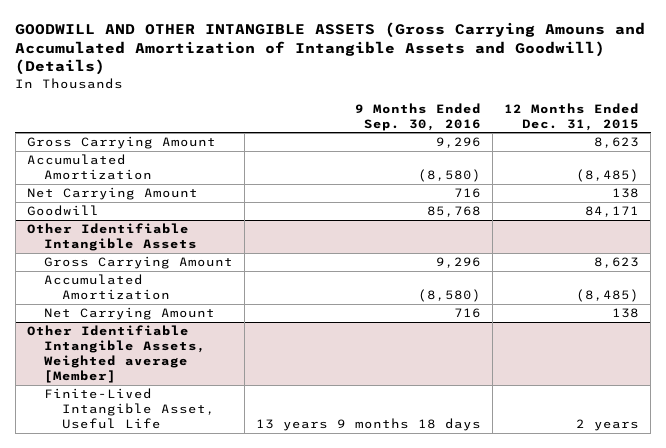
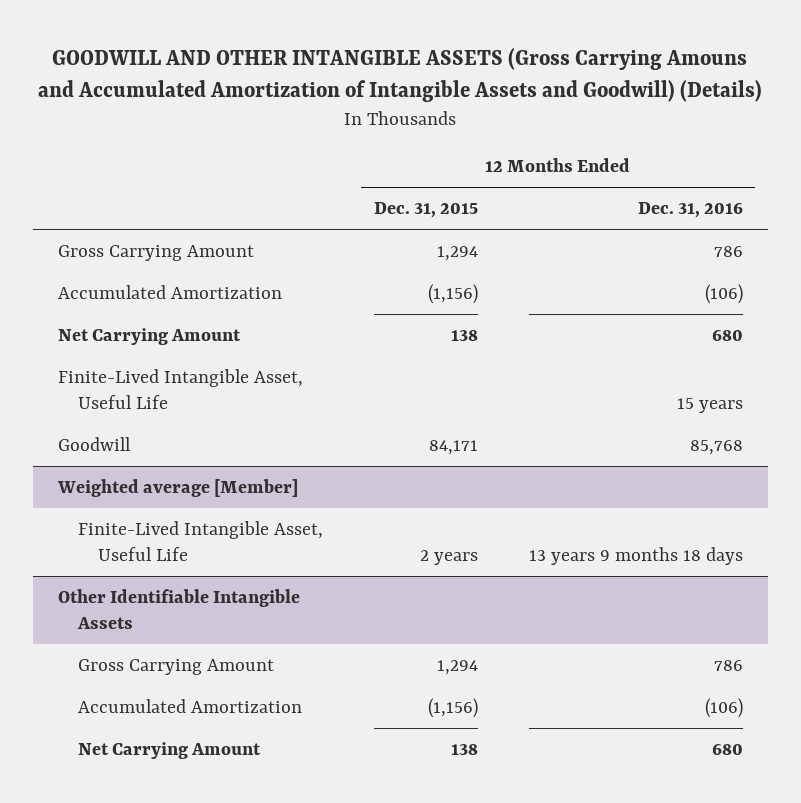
[355,102,482,131] 9 Months Ended Sep. 30, 2016 -> none
none -> [637,202,743,219] Dec. 31, 2016
[594,137,640,149] 8,623 -> [436,245,478,261] 1,294
[576,169,640,183] (8,485) -> [427,283,478,304] (1,156)
none -> [58,368,304,409] Finite-Lived Intangible Asset, Useful Life
none -> [57,478,299,497] Weighted average [Member]
none -> [77,520,323,561] Finite-Lived Intangible Asset, Useful Life
[594,257,640,269] 8,623 -> [436,659,478,675] 1,294
[576,289,640,303] (8,485) -> [427,697,478,718] (1,156)
[26,325,207,383] Other Identifiable Intangible Assets, Weighted average [Member] -> none
[44,388,215,429] Finite-Lived Intangible Asset, Useful Life -> none

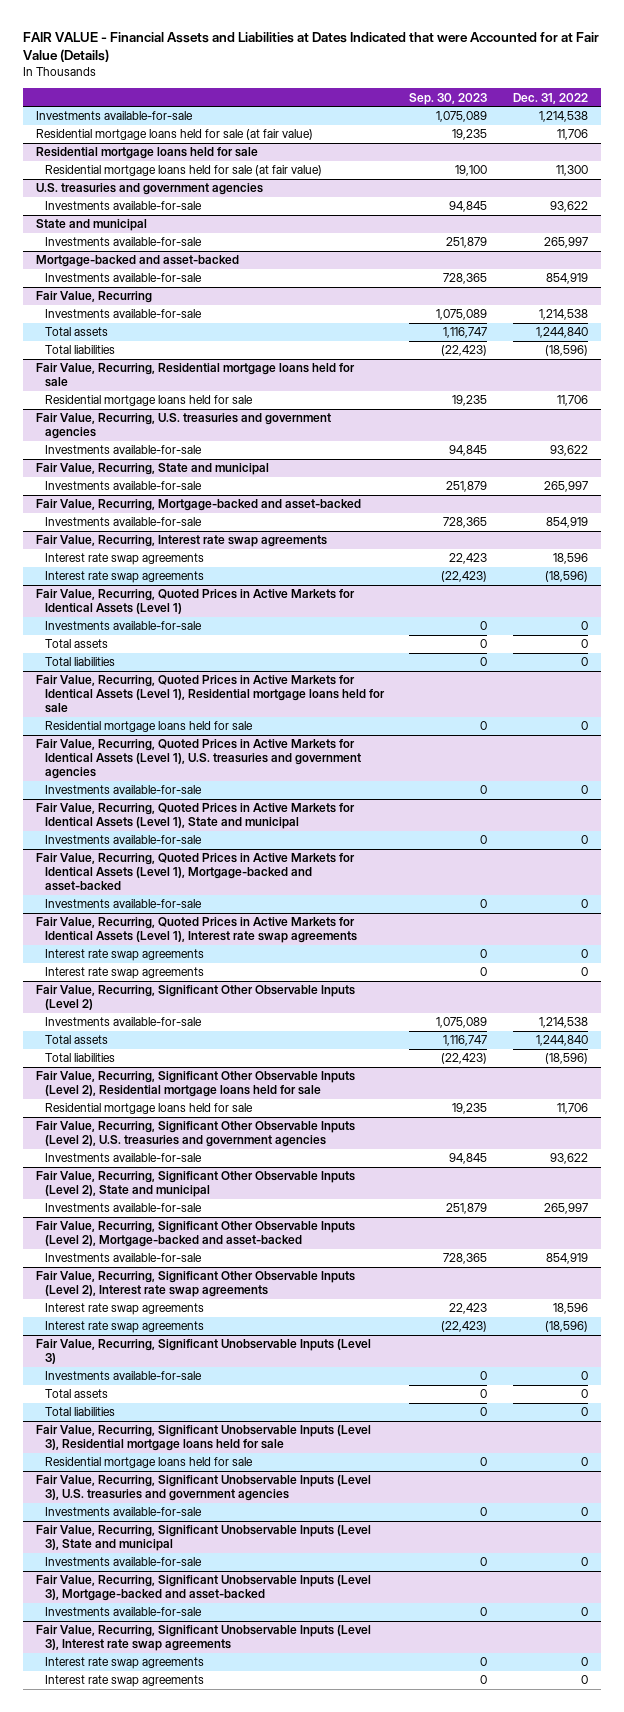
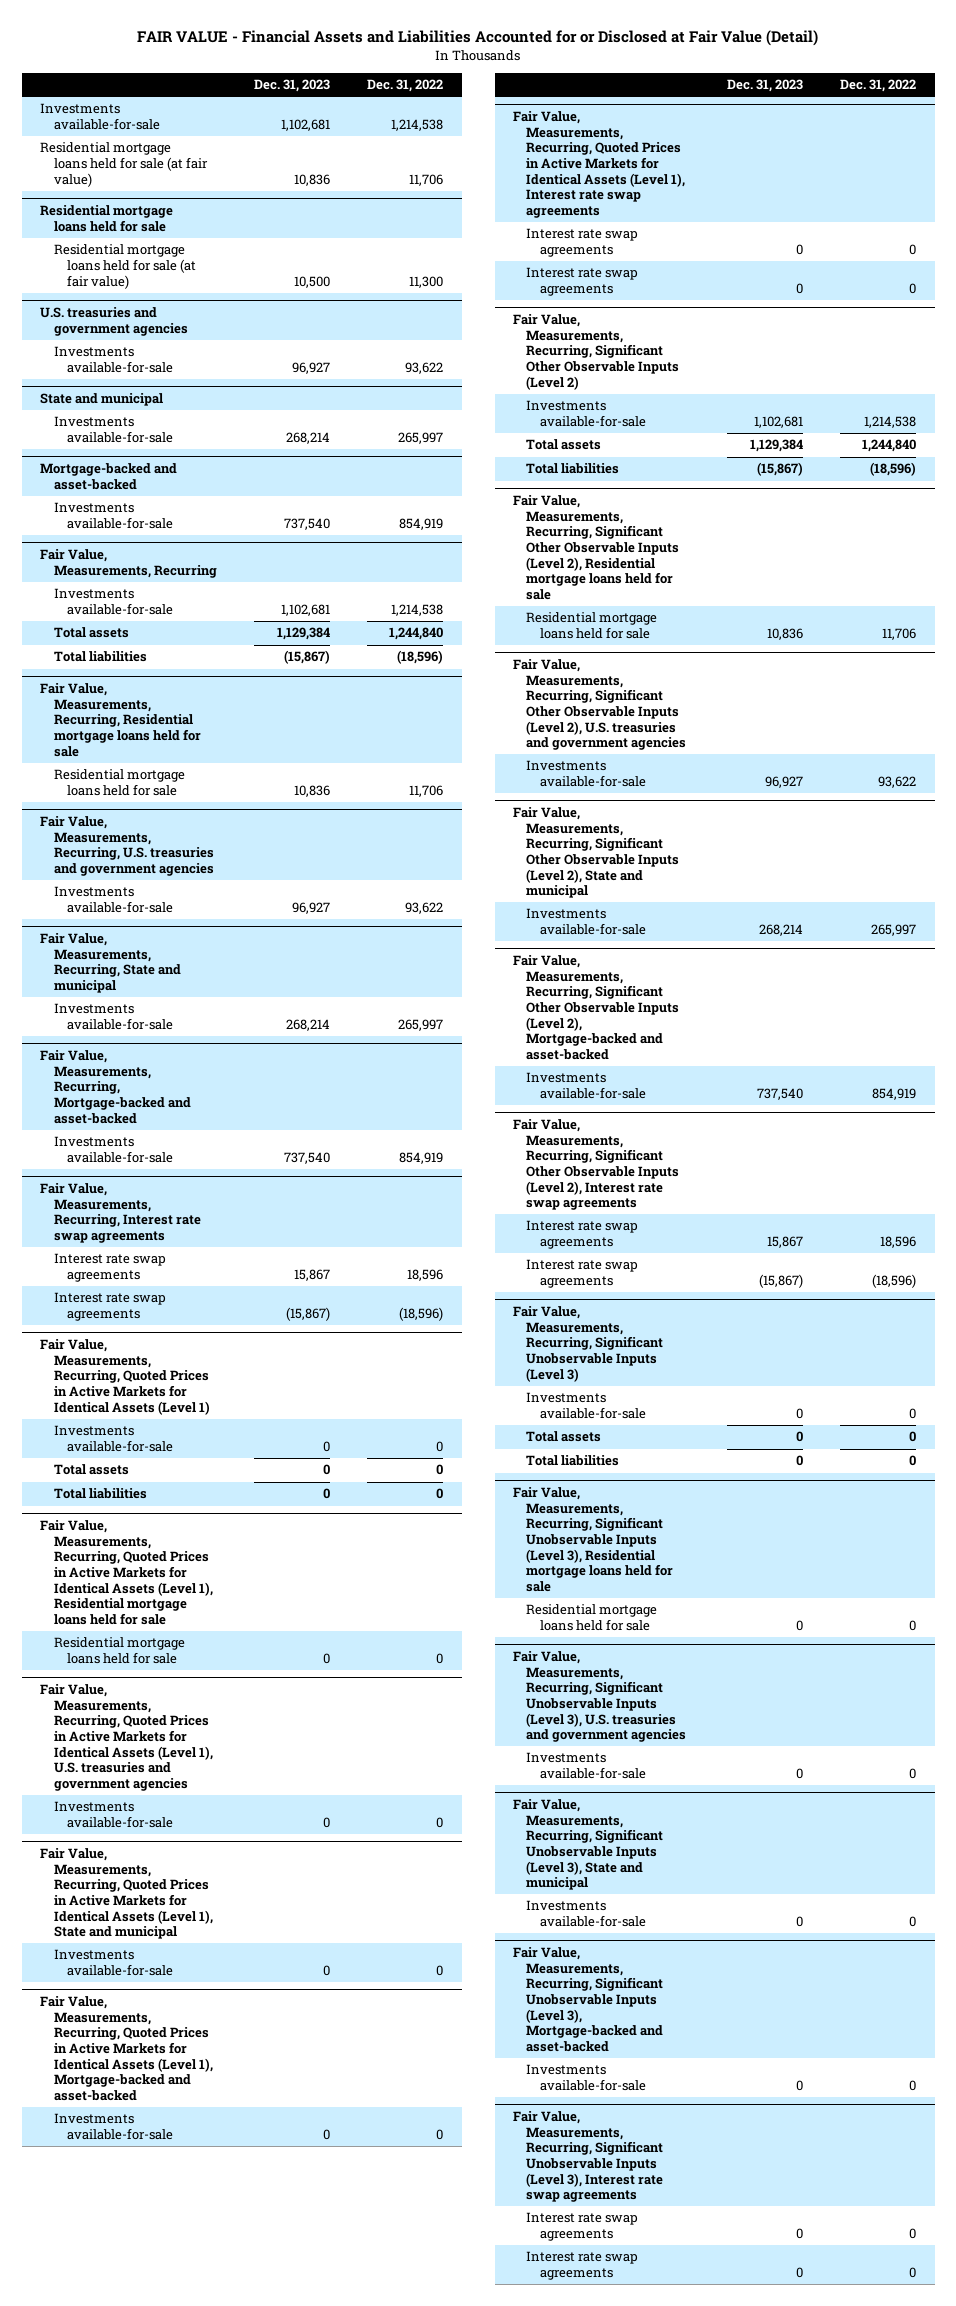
[23,31,600,63] FAIR VALUE - Financial Assets and Liabilities at Dates Indicated that were Accounted for at Fair Value (Details) -> [137,30,819,47] FAIR VALUE - Financial Assets and Liabilities Accounted for or Disclosed at Fair Value (Detail)
[409,92,488,105] Sep. 30, 2023 -> none
none -> [253,79,330,93] Dec. 31, 2023
[36,291,153,304] Fair Value, Recurring -> [40,549,217,578] Fair Value, Measurements, Recurring
[36,363,356,388] Fair Value, Recurring, Residential mortgage loans held for sale -> [40,683,201,757] Fair Value, Measurements, Recurring, Residential mortgage loans held for sale
[36,413,332,440] Fair Value, Recurring, U.S. treasuries and government agencies -> [40,816,214,877] Fair Value, Measurements, Recurring, U.S. treasuries and government agencies
[36,463,270,476] Fair Value, Recurring, State and municipal -> [40,933,181,994] Fair Value, Measurements, Recurring, State and municipal
[36,499,362,512] Fair Value, Recurring, Mortgage-backed and asset-backed -> [40,1050,191,1124] Fair Value, Measurements, Recurring, Mortgage-backed and asset-backed
[36,535,328,548] Fair Value, Recurring, Interest rate swap agreements -> [40,1183,201,1244] Fair Value, Measurements, Recurring, Interest rate swap agreements
[36,589,356,615] Fair Value, Recurring, Quoted Prices in Active Markets for Identical Assets (Level 1) -> [40,1339,210,1415] Fair Value, Measurements, Recurring, Quoted Prices in Active Markets for Identical Assets (Level 1)
[36,675,385,713] Fair Value, Recurring, Quoted Prices in Active Markets for Identical Assets (Level 1), Residential mortgage loans held for sale -> [40,1520,213,1625] Fair Value, Measurements, Recurring, Quoted Prices in Active Markets for Identical Assets (Level 1), Residential mortgage loans held for sale
[36,739,361,779] Fair Value, Recurring, Quoted Prices in Active Markets for Identical Assets (Level 1), U.S. treasuries and government agencies -> [40,1684,213,1791] Fair Value, Measurements, Recurring, Quoted Prices in Active Markets for Identical Assets (Level 1), U.S. treasuries and government agencies
[36,803,356,830] Fair Value, Recurring, Quoted Prices in Active Markets for Identical Assets (Level 1), State and municipal -> [40,1848,213,1940] Fair Value, Measurements, Recurring, Quoted Prices in Active Markets for Identical Assets (Level 1), State and municipal
[36,853,356,891] Fair Value, Recurring, Quoted Prices in Active Markets for Identical Assets (Level 1), Mortgage-backed and asset-backed -> [40,1996,213,2101] Fair Value, Measurements, Recurring, Quoted Prices in Active Markets for Identical Assets (Level 1), Mortgage-backed and asset-backed
[36,917,357,944] Fair Value, Recurring, Quoted Prices in Active Markets for Identical Assets (Level 1), Interest rate swap agreements -> [513,111,686,218] Fair Value, Measurements, Recurring, Quoted Prices in Active Markets for Identical Assets (Level 1), Interest rate swap agreements
[36,985,356,1011] Fair Value, Recurring, Significant Other Observable Inputs (Level 2) -> [513,314,680,390] Fair Value, Measurements, Recurring, Significant Other Observable Inputs (Level 2)
[36,1071,356,1098] Fair Value, Recurring, Significant Other Observable Inputs (Level 2), Residential mortgage loans held for sale -> [513,495,680,600] Fair Value, Measurements, Recurring, Significant Other Observable Inputs (Level 2), Residential mortgage loans held for sale
[36,1121,356,1148] Fair Value, Recurring, Significant Other Observable Inputs (Level 2), U.S. treasuries and government agencies -> [513,659,687,751] Fair Value, Measurements, Recurring, Significant Other Observable Inputs (Level 2), U.S. treasuries and government agencies
[36,1171,356,1198] Fair Value, Recurring, Significant Other Observable Inputs (Level 2), State and municipal -> [513,807,680,899] Fair Value, Measurements, Recurring, Significant Other Observable Inputs (Level 2), State and municipal
[36,1221,356,1248] Fair Value, Recurring, Significant Other Observable Inputs (Level 2), Mortgage-backed and asset-backed -> [513,955,680,1060] Fair Value, Measurements, Recurring, Significant Other Observable Inputs (Level 2), Mortgage-backed and asset-backed
[36,1271,356,1298] Fair Value, Recurring, Significant Other Observable Inputs (Level 2), Interest rate swap agreements -> [513,1119,680,1211] Fair Value, Measurements, Recurring, Significant Other Observable Inputs (Level 2), Interest rate swap agreements
[36,1339,372,1365] Fair Value, Recurring, Significant Unobservable Inputs (Level 3) -> [513,1306,664,1382] Fair Value, Measurements, Recurring, Significant Unobservable Inputs (Level 3)
[36,1425,372,1452] Fair Value, Recurring, Significant Unobservable Inputs (Level 3), Residential mortgage loans held for sale -> [513,1487,674,1592] Fair Value, Measurements, Recurring, Significant Unobservable Inputs (Level 3), Residential mortgage loans held for sale
[36,1475,372,1502] Fair Value, Recurring, Significant Unobservable Inputs (Level 3), U.S. treasuries and government agencies -> [513,1651,687,1743] Fair Value, Measurements, Recurring, Significant Unobservable Inputs (Level 3), U.S. treasuries and government agencies
[36,1525,372,1552] Fair Value, Recurring, Significant Unobservable Inputs (Level 3), State and municipal -> [513,1799,664,1891] Fair Value, Measurements, Recurring, Significant Unobservable Inputs (Level 3), State and municipal
[36,1575,372,1602] Fair Value, Recurring, Significant Unobservable Inputs (Level 3), Mortgage-backed and asset-backed -> [513,1947,664,2052] Fair Value, Measurements, Recurring, Significant Unobservable Inputs (Level 3), Mortgage-backed and asset-backed
[36,1625,372,1652] Fair Value, Recurring, Significant Unobservable Inputs (Level 3), Interest rate swap agreements -> [513,2111,664,2203] Fair Value, Measurements, Recurring, Significant Unobservable Inputs (Level 3), Interest rate swap agreements

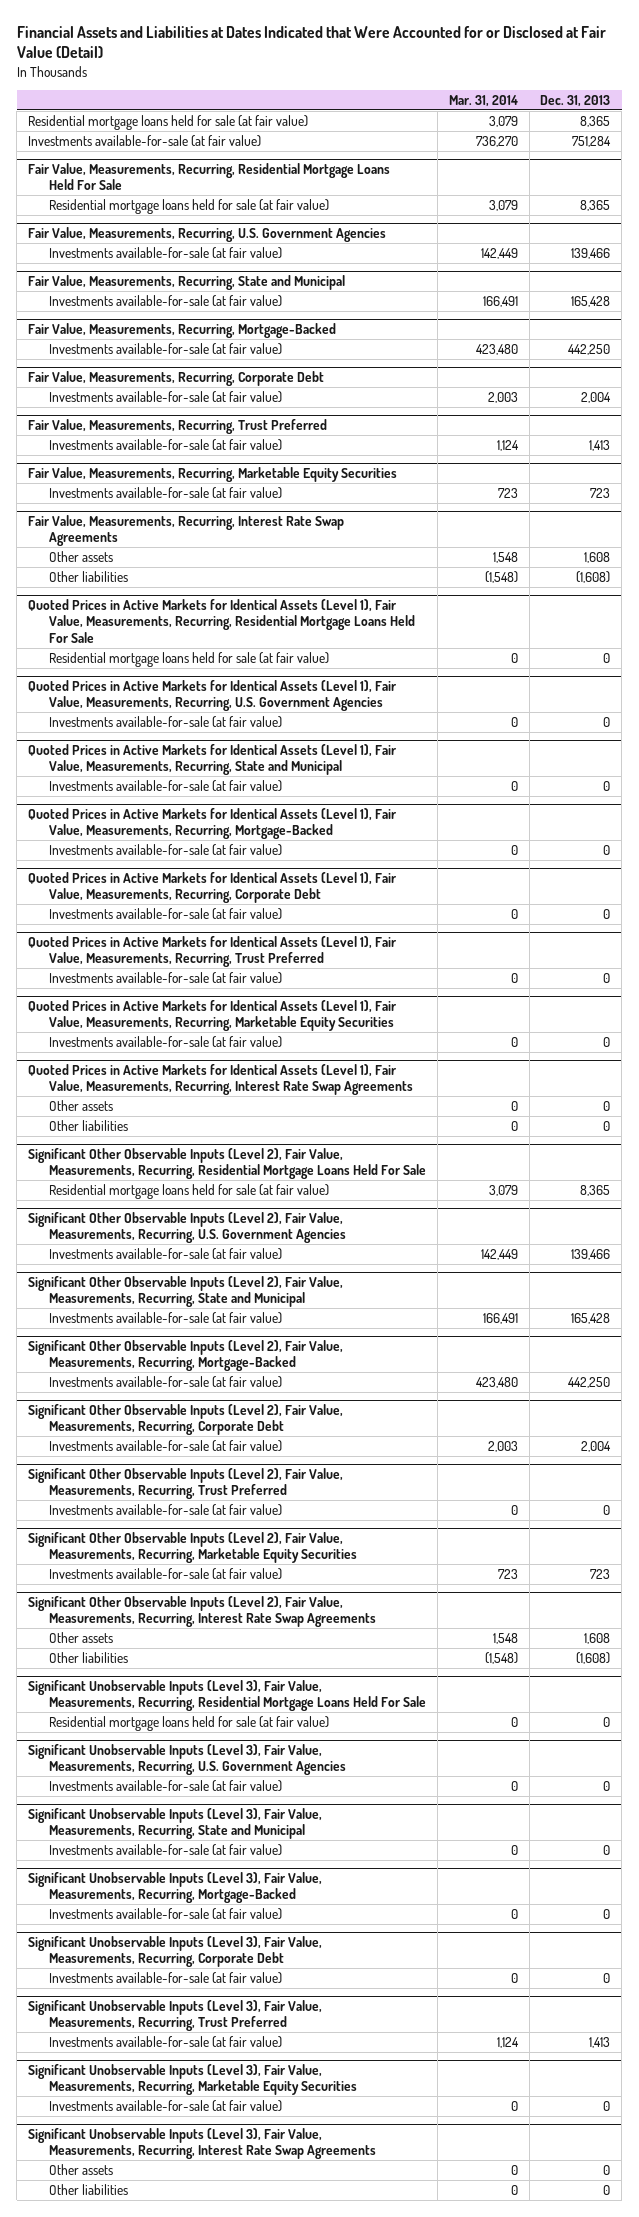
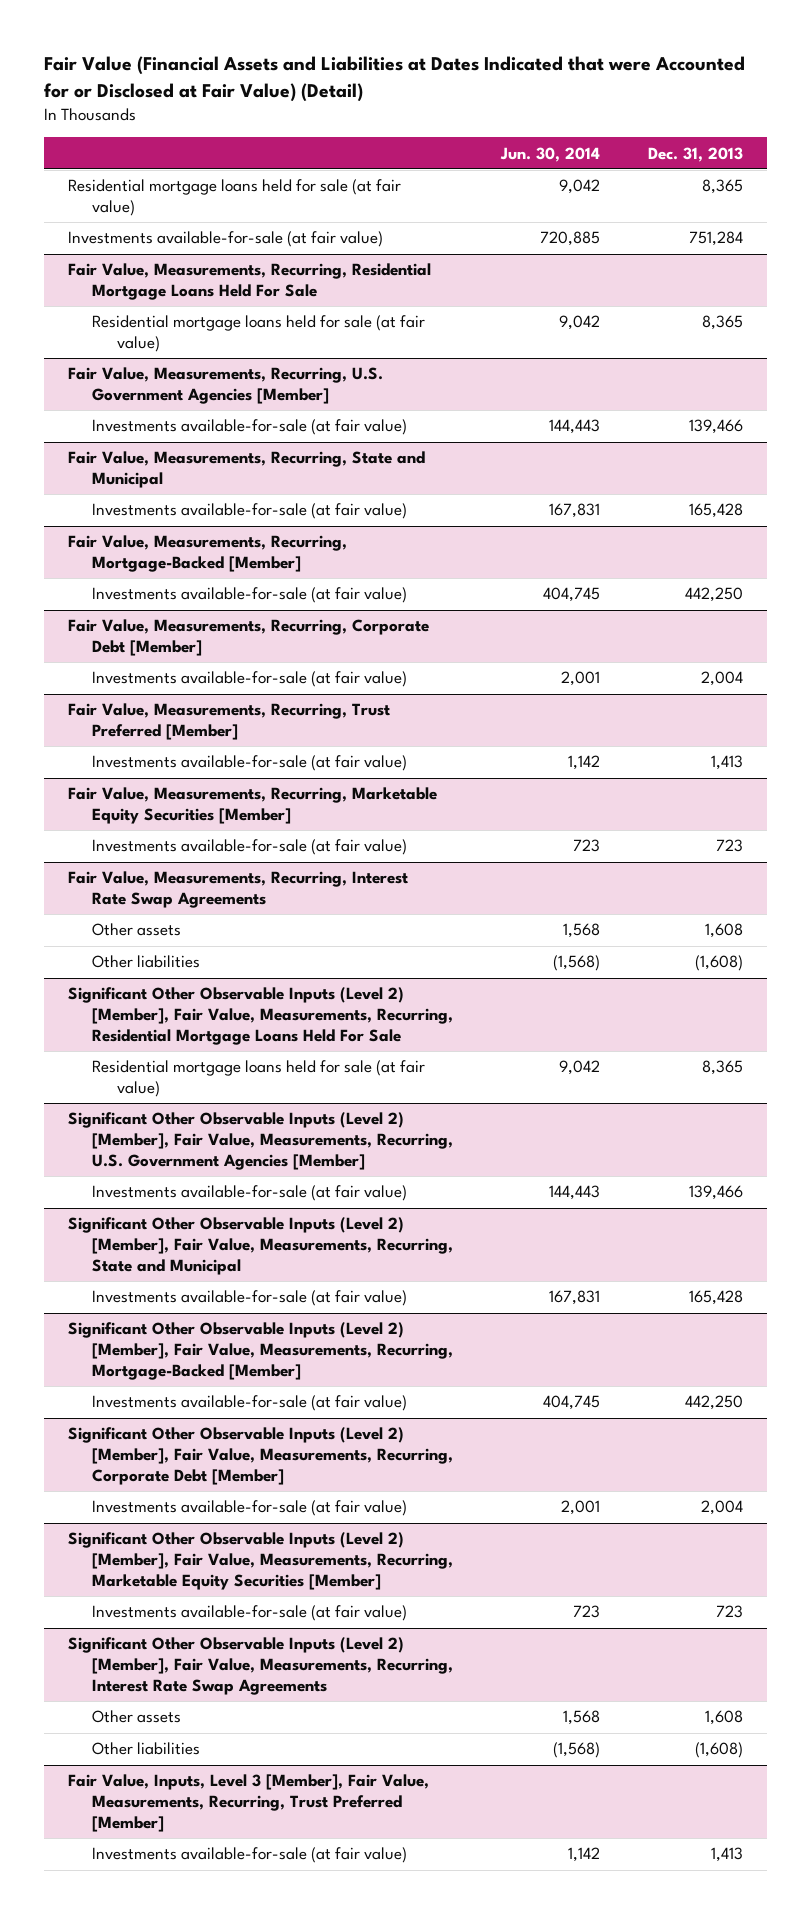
[16,25,606,59] Financial Assets and Liabilities at Dates Indicated that Were Accounted for or Disclosed at Fair Value (Detail) -> [43,56,745,102] Fair Value (Financial Assets and Liabilities at Dates Indicated that were Accounted for or Disclosed at Fair Value) (Detail)
[448,94,518,107] Mar. 31, 2014 -> none
none -> [500,146,601,162] Jun. 30, 2014
[28,227,387,243] Fair Value, Measurements, Recurring, U.S. Government Agencies -> [67,367,383,404] Fair Value, Measurements, Recurring, U.S. Government Agencies [Member]
[28,323,337,339] Fair Value, Measurements, Recurring, Mortgage-Backed -> [67,535,347,572] Fair Value, Measurements, Recurring, Mortgage-Backed [Member]
[28,371,325,387] Fair Value, Measurements, Recurring, Corporate Debt -> [67,619,429,656] Fair Value, Measurements, Recurring, Corporate Debt [Member]
[28,419,328,435] Fair Value, Measurements, Recurring, Trust Preferred -> [67,703,390,740] Fair Value, Measurements, Recurring, Trust Preferred [Member]
[28,467,398,483] Fair Value, Measurements, Recurring, Marketable Equity Securities -> [67,787,437,824] Fair Value, Measurements, Recurring, Marketable Equity Securities [Member]
[28,599,415,643] Quoted Prices in Active Markets for Identical Assets (Level 1), Fair Value, Measurements, Recurring, Residential Mortgage Loans Held For Sale -> none
[48,651,329,667] Residential mortgage loans held for sale (at fair value) -> none
[28,680,398,712] Quoted Prices in Active Markets for Identical Assets (Level 1), Fair Value, Measurements, Recurring, U.S. Government Agencies -> none
[48,715,282,728] Investments available-for-sale (at fair value) -> none
[28,744,398,776] Quoted Prices in Active Markets for Identical Assets (Level 1), Fair Value, Measurements, Recurring, State and Municipal -> none
[48,779,282,792] Investments available-for-sale (at fair value) -> none
[28,808,398,840] Quoted Prices in Active Markets for Identical Assets (Level 1), Fair Value, Measurements, Recurring, Mortgage-Backed -> none
[48,843,282,856] Investments available-for-sale (at fair value) -> none
[28,872,398,904] Quoted Prices in Active Markets for Identical Assets (Level 1), Fair Value, Measurements, Recurring, Corporate Debt -> none
[48,907,282,920] Investments available-for-sale (at fair value) -> none
[28,936,398,968] Quoted Prices in Active Markets for Identical Assets (Level 1), Fair Value, Measurements, Recurring, Trust Preferred -> none
[48,971,282,984] Investments available-for-sale (at fair value) -> none
[28,1000,398,1032] Quoted Prices in Active Markets for Identical Assets (Level 1), Fair Value, Measurements, Recurring, Marketable Equity Securities -> none
[48,1035,282,1048] Investments available-for-sale (at fair value) -> none
[28,1064,413,1096] Quoted Prices in Active Markets for Identical Assets (Level 1), Fair Value, Measurements, Recurring, Interest Rate Swap Agreements -> none
[48,1099,113,1111] Other assets -> none
[48,1119,128,1131] Other liabilities -> none
[28,1148,426,1180] Significant Other Observable Inputs (Level 2), Fair Value, Measurements, Recurring, Residential Mortgage Loans Held For Sale -> [67,987,454,1045] Significant Other Observable Inputs (Level 2) [Member], Fair Value, Measurements, Recurring, Residential Mortgage Loans Held For Sale
[28,1212,346,1244] Significant Other Observable Inputs (Level 2), Fair Value, Measurements, Recurring, U.S. Government Agencies -> [67,1112,454,1170] Significant Other Observable Inputs (Level 2) [Member], Fair Value, Measurements, Recurring, U.S. Government Agencies [Member]
[28,1276,344,1308] Significant Other Observable Inputs (Level 2), Fair Value, Measurements, Recurring, State and Municipal -> [67,1217,454,1275] Significant Other Observable Inputs (Level 2) [Member], Fair Value, Measurements, Recurring, State and Municipal
[28,1340,344,1372] Significant Other Observable Inputs (Level 2), Fair Value, Measurements, Recurring, Mortgage-Backed -> [67,1322,454,1380] Significant Other Observable Inputs (Level 2) [Member], Fair Value, Measurements, Recurring, Mortgage-Backed [Member]
[28,1404,344,1436] Significant Other Observable Inputs (Level 2), Fair Value, Measurements, Recurring, Corporate Debt -> [67,1427,454,1485] Significant Other Observable Inputs (Level 2) [Member], Fair Value, Measurements, Recurring, Corporate Debt [Member]
[28,1468,344,1500] Significant Other Observable Inputs (Level 2), Fair Value, Measurements, Recurring, Trust Preferred -> none
[48,1503,282,1516] Investments available-for-sale (at fair value) -> none
[28,1532,357,1564] Significant Other Observable Inputs (Level 2), Fair Value, Measurements, Recurring, Marketable Equity Securities -> [67,1532,454,1590] Significant Other Observable Inputs (Level 2) [Member], Fair Value, Measurements, Recurring, Marketable Equity Securities [Member]
[28,1596,376,1628] Significant Other Observable Inputs (Level 2), Fair Value, Measurements, Recurring, Interest Rate Swap Agreements -> [67,1637,454,1695] Significant Other Observable Inputs (Level 2) [Member], Fair Value, Measurements, Recurring, Interest Rate Swap Agreements
[28,1680,426,1712] Significant Unobservable Inputs (Level 3), Fair Value, Measurements, Recurring, Residential Mortgage Loans Held For Sale -> none
[48,1715,329,1731] Residential mortgage loans held for sale (at fair value) -> none
[28,1744,346,1776] Significant Unobservable Inputs (Level 3), Fair Value, Measurements, Recurring, U.S. Government Agencies -> none
[48,1779,282,1792] Investments available-for-sale (at fair value) -> none
[28,1808,323,1840] Significant Unobservable Inputs (Level 3), Fair Value, Measurements, Recurring, State and Municipal -> none
[48,1843,282,1856] Investments available-for-sale (at fair value) -> none
[28,1872,323,1904] Significant Unobservable Inputs (Level 3), Fair Value, Measurements, Recurring, Mortgage-Backed -> none
[48,1907,282,1920] Investments available-for-sale (at fair value) -> none
[28,1936,323,1968] Significant Unobservable Inputs (Level 3), Fair Value, Measurements, Recurring, Corporate Debt -> none
[48,1971,282,1984] Investments available-for-sale (at fair value) -> none
[28,2000,323,2032] Significant Unobservable Inputs (Level 3), Fair Value, Measurements, Recurring, Trust Preferred -> [67,1774,429,1832] Fair Value, Inputs, Level 3 [Member], Fair Value, Measurements, Recurring, Trust Preferred [Member]
[28,2064,357,2096] Significant Unobservable Inputs (Level 3), Fair Value, Measurements, Recurring, Marketable Equity Securities -> none
[48,2099,282,2112] Investments available-for-sale (at fair value) -> none
[28,2128,376,2160] Significant Unobservable Inputs (Level 3), Fair Value, Measurements, Recurring, Interest Rate Swap Agreements -> none
[48,2163,113,2175] Other assets -> none
[48,2183,128,2195] Other liabilities -> none

